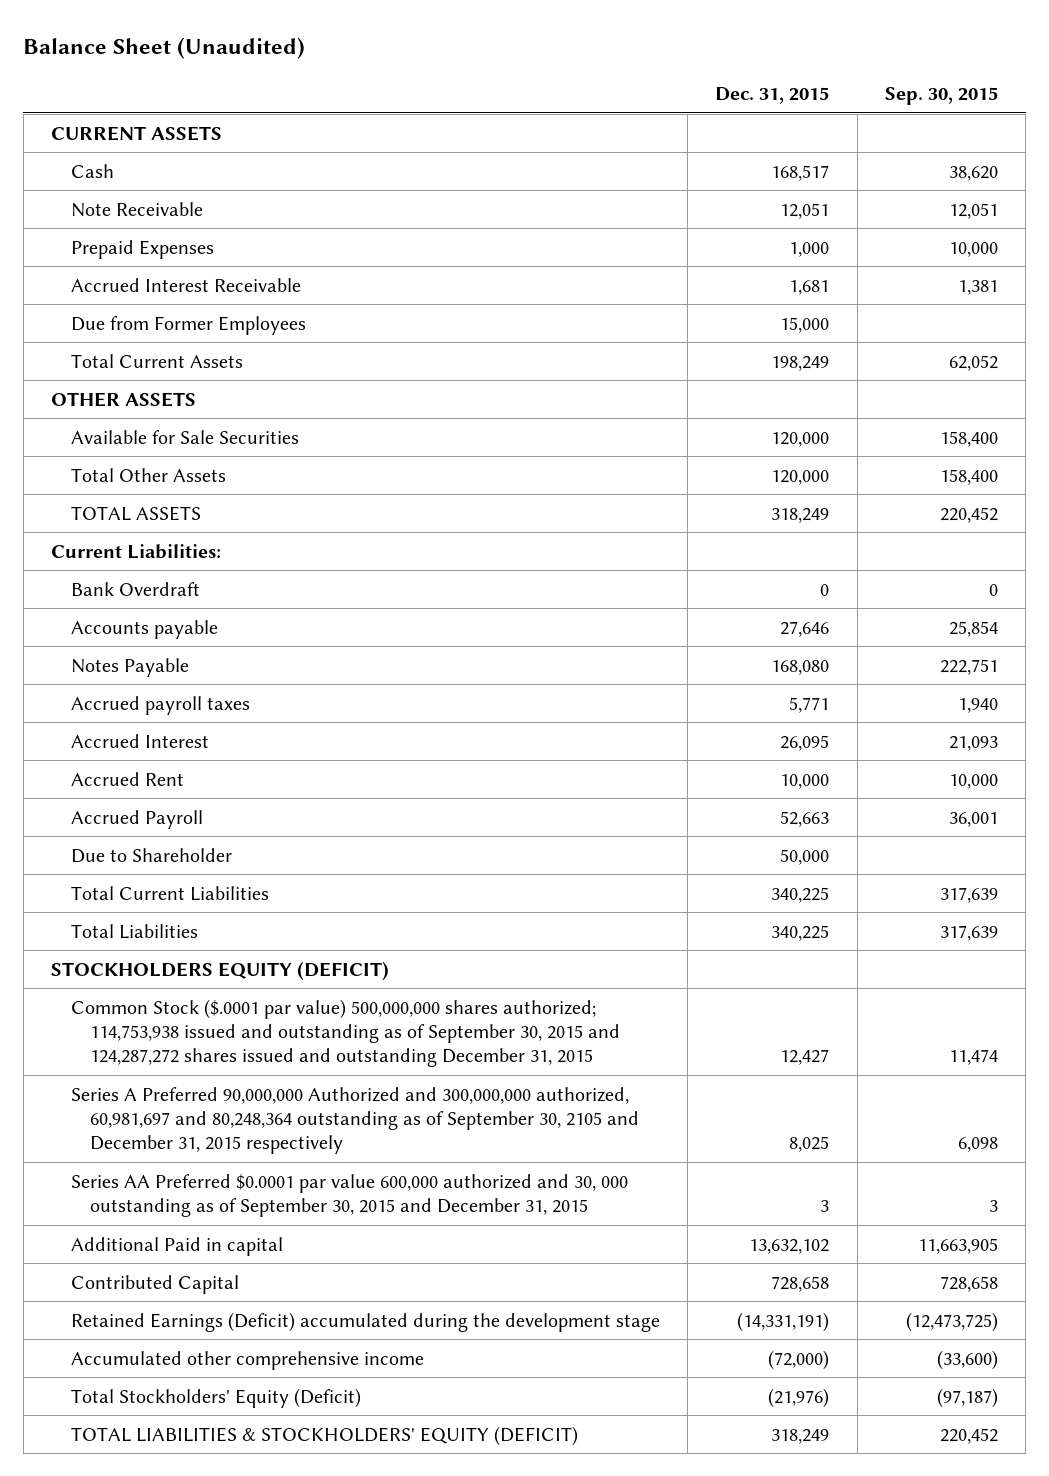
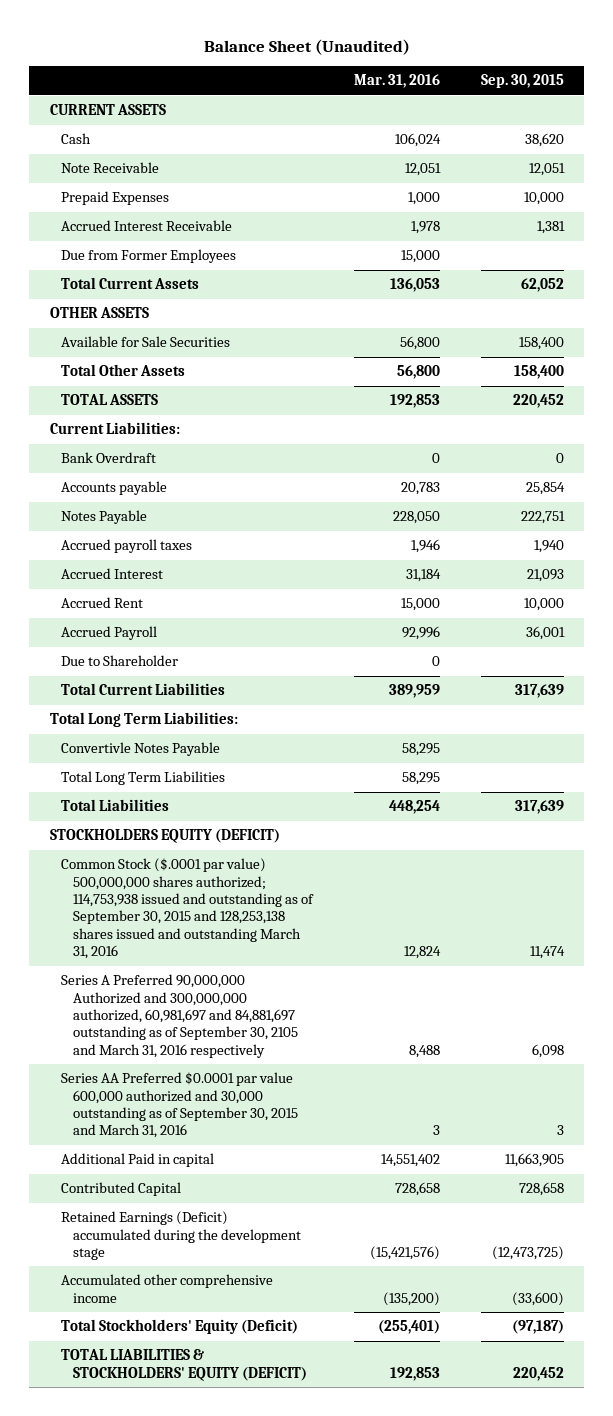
[715,86,830,104] Dec. 31, 2015 -> none
none -> [353,74,440,89] Mar. 31, 2016
none -> [49,712,238,728] Total Long Term Liabilities:
none -> [61,742,221,757] Convertivle Notes Payable
none -> [61,771,226,786] Total Long Term Liabilities
[70,998,621,1067] Common Stock ($.0001 par value) 500,000,000 shares authorized; 114,753,938 issued and outstanding as of September 30, 2015 and 124,287,272 shares issued and outstanding December 31, 2015 -> [61,858,314,960] Common Stock ($.0001 par value) 500,000,000 shares authorized; 114,753,938 issued and outstanding as of September 30, 2015 and 128,253,138 shares issued and outstanding March 31, 2016
[70,1086,640,1154] Series A Preferred 90,000,000 Authorized and 300,000,000 authorized, 60,981,697 and 80,248,364 outstanding as of September 30, 2105 and December 31, 2015 respectively -> [61,974,298,1058] Series A Preferred 90,000,000 Authorized and 300,000,000 authorized, 60,981,697 and 84,881,697 outstanding as of September 30, 2105 and March 31, 2016 respectively
[70,1173,628,1217] Series AA Preferred $0.0001 par value 600,000 authorized and 30, 000 outstanding as of September 30, 2015 and December 31, 2015 -> [61,1072,298,1139] Series AA Preferred $0.0001 par value 600,000 authorized and 30,000 outstanding as of September 30, 2015 and March 31, 2016

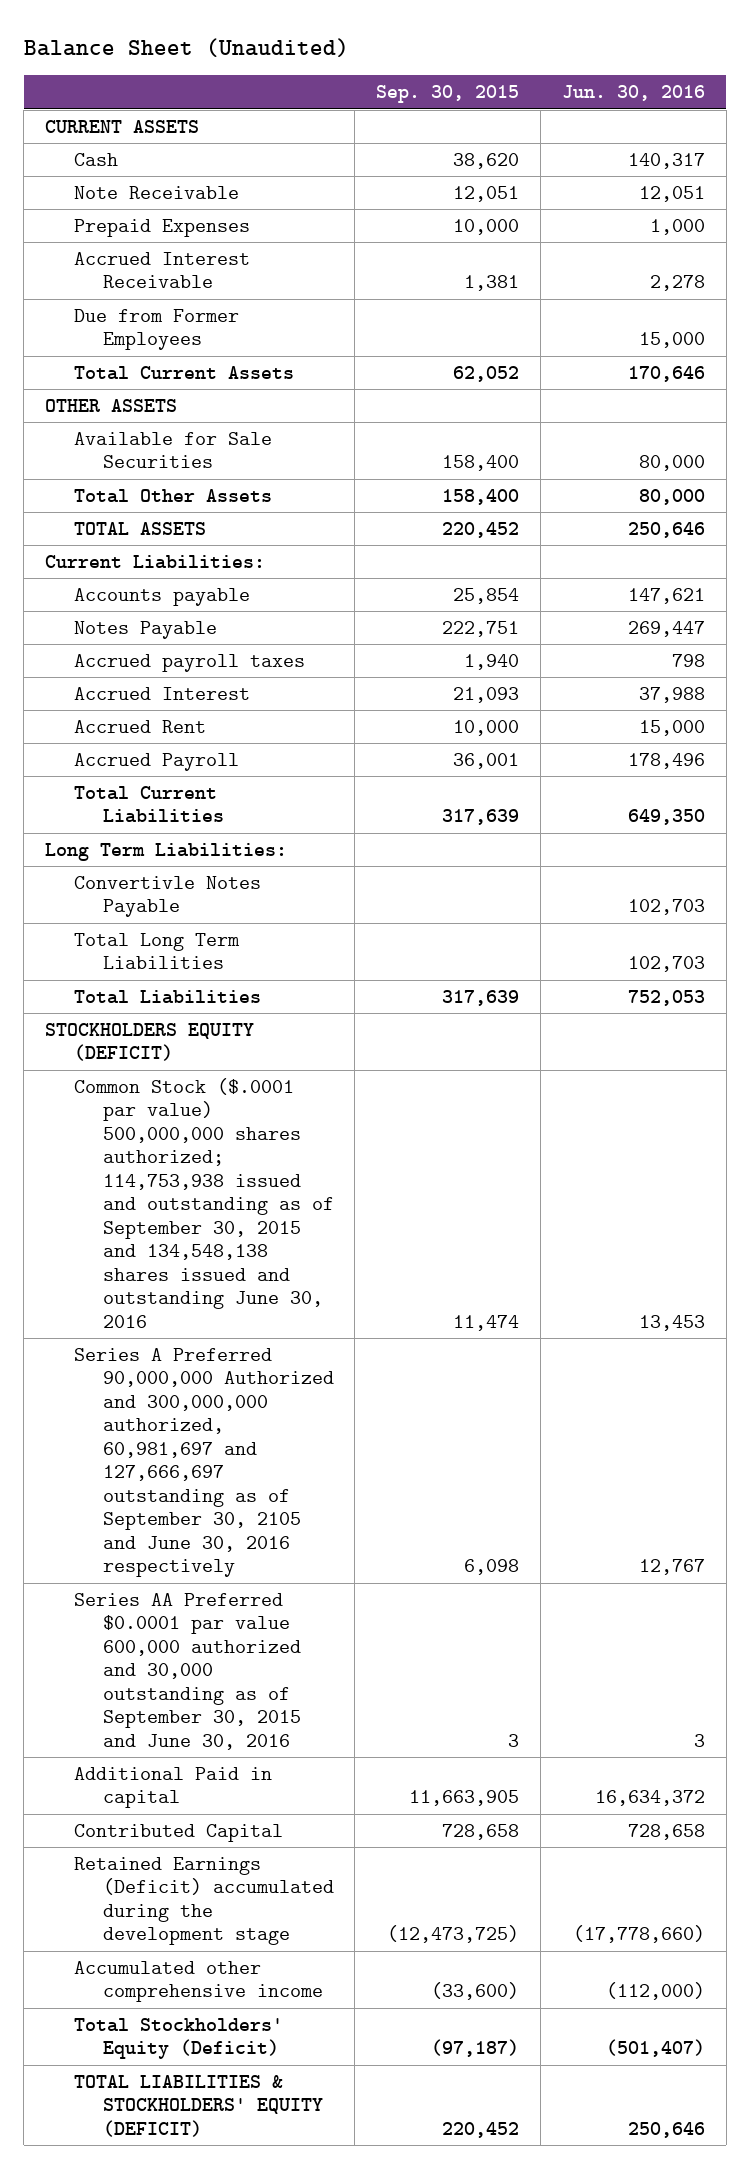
[353,74,440,89] Mar. 31, 2016 -> none
none -> [561,85,705,102] Jun. 30, 2016
[61,452,157,464] Bank Overdraft -> none
[61,655,179,667] Due to Shareholder -> none
[49,712,238,728] Total Long Term Liabilities: -> [44,842,287,861] Long Term Liabilities:
[61,858,314,960] Common Stock ($.0001 par value) 500,000,000 shares authorized; 114,753,938 issued and outstanding as of September 30, 2015 and 128,253,138 shares issued and outstanding March 31, 2016 -> [73,1077,334,1328] Common Stock ($.0001 par value) 500,000,000 shares authorized; 114,753,938 issued and outstanding as of September 30, 2015 and 134,548,138 shares issued and outstanding June 30, 2016
[61,974,298,1058] Series A Preferred 90,000,000 Authorized and 300,000,000 authorized, 60,981,697 and 84,881,697 outstanding as of September 30, 2105 and March 31, 2016 respectively -> [73,1347,334,1578] Series A Preferred 90,000,000 Authorized and 300,000,000 authorized, 60,981,697 and 127,666,697 outstanding as of September 30, 2105 and June 30, 2016 respectively
[61,1072,298,1139] Series AA Preferred $0.0001 par value 600,000 authorized and 30,000 outstanding as of September 30, 2015 and March 31, 2016 -> [73,1592,301,1750] Series AA Preferred $0.0001 par value 600,000 authorized and 30,000 outstanding as of September 30, 2015 and June 30, 2016

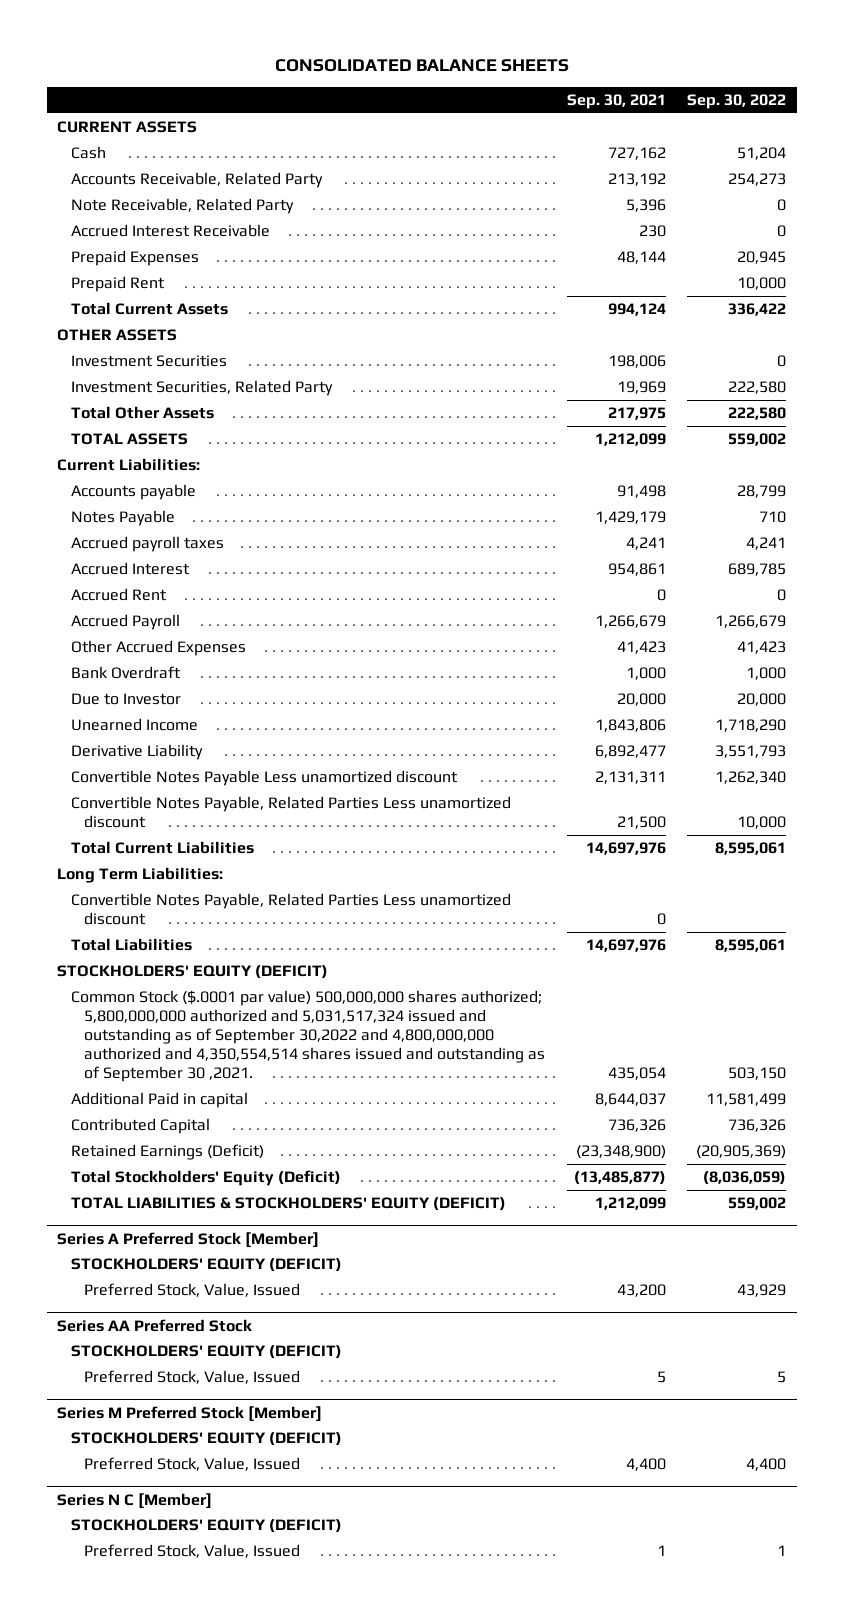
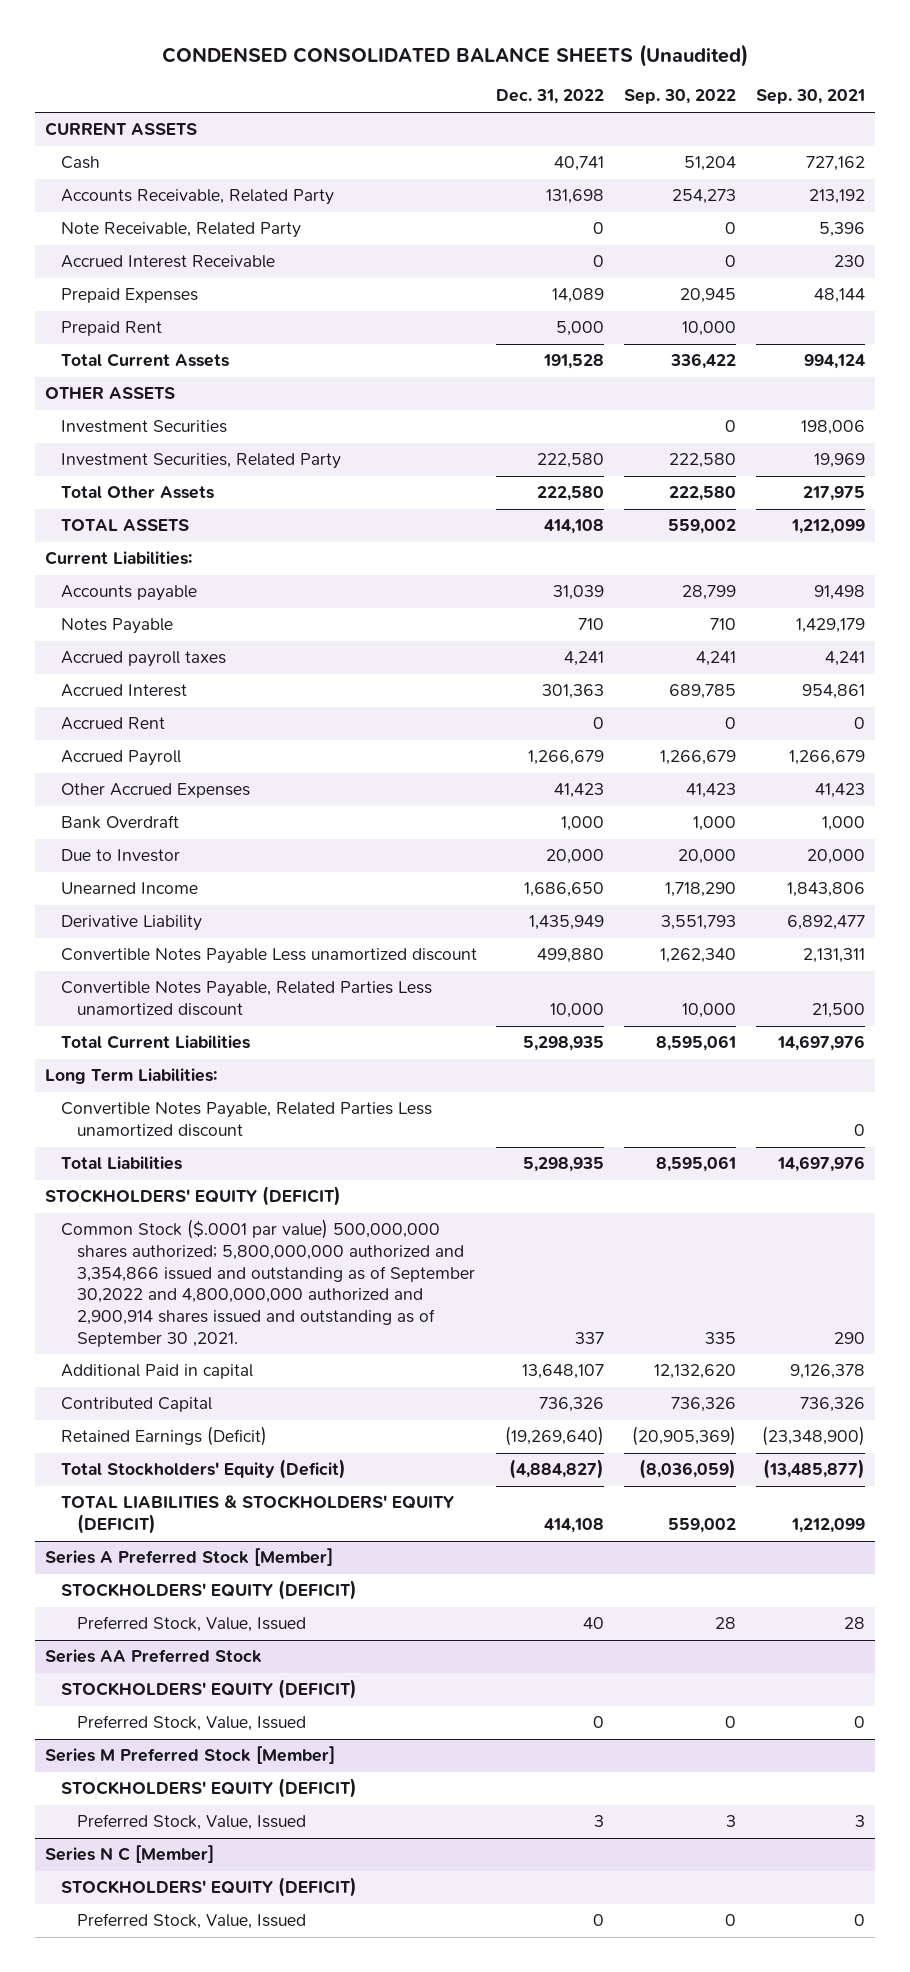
[274,59,569,73] CONSOLIDATED BALANCE SHEETS -> [161,43,748,67] CONDENSED CONSOLIDATED BALANCE SHEETS (Unaudited)
none -> [496,89,605,105] Dec. 31, 2022
[70,990,546,1082] Common Stock ($.0001 par value) 500,000,000 shares authorized; 5,800,000,000 authorized and 5,031,517,324 issued and outstanding as of September 30,2022 and 4,800,000,000 authorized and 4,350,554,514 shares issued and outstanding as of September 30 ,2021. -> [60,1219,475,1347] Common Stock ($.0001 par value) 500,000,000 shares authorized; 5,800,000,000 authorized and 3,354,866 issued and outstanding as of September 30,2022 and 4,800,000,000 authorized and 2,900,914 shares issued and outstanding as of September 30 ,2021.
[607,1066,666,1080] 435,054 -> [833,1331,865,1344] 290
[728,1066,787,1080] 503,150 -> [705,1331,737,1344] 335
[594,1093,666,1107] 8,644,037 -> [789,1364,865,1380] 9,126,378
[706,1093,787,1107] 11,581,499 -> [654,1364,737,1380] 12,132,620
[616,1284,666,1298] 43,200 -> [843,1617,865,1630] 28
[737,1284,787,1298] 43,929 -> [715,1617,737,1630] 28
[656,1371,666,1384] 5 -> [853,1716,865,1729] 0
[777,1371,787,1384] 5 -> [725,1716,737,1729] 0
[625,1458,666,1472] 4,400 -> [854,1815,865,1828] 3
[746,1458,787,1472] 4,400 -> [726,1815,737,1828] 3
[656,1545,666,1557] 1 -> [853,1914,865,1927] 0
[777,1545,787,1557] 1 -> [725,1914,737,1927] 0

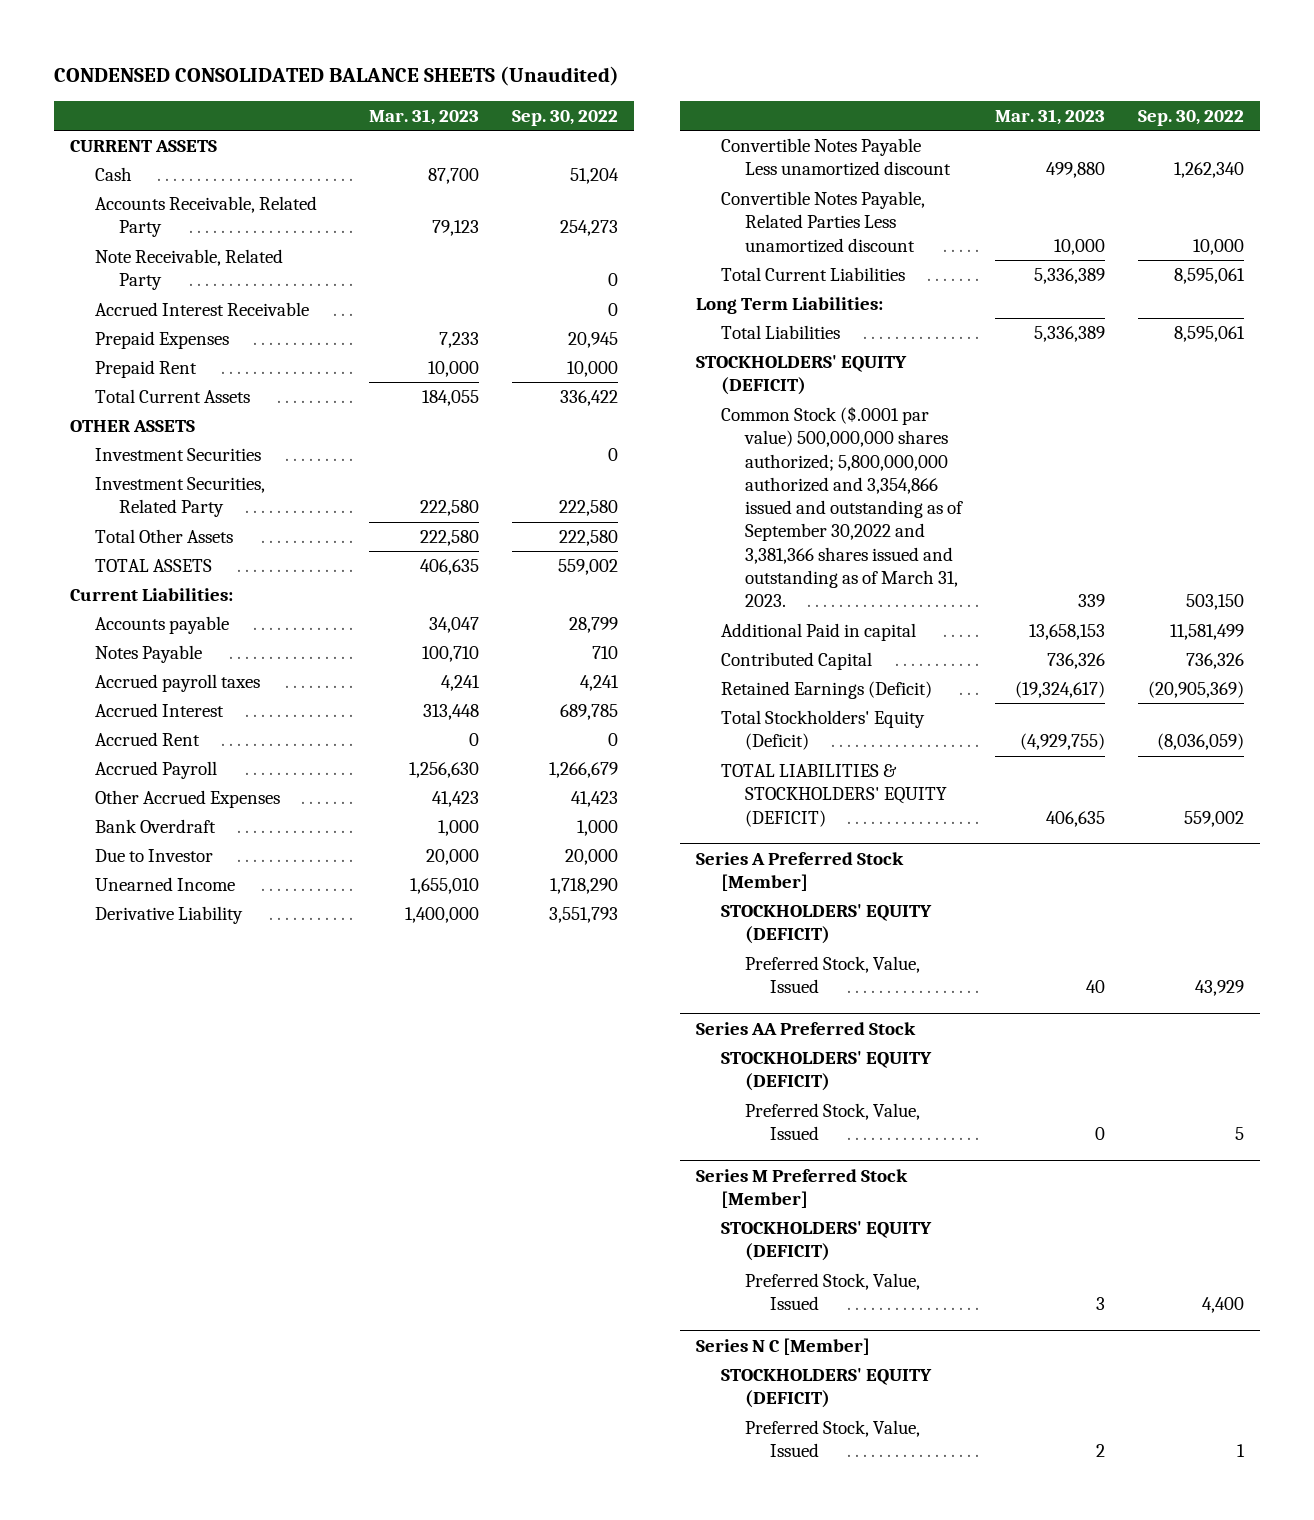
[496,89,605,105] Dec. 31, 2022 -> none
[755,89,865,105] Sep. 30, 2021 -> none
none -> [368,108,479,125] Mar. 31, 2023
[60,1102,432,1138] Convertible Notes Payable, Related Parties Less unamortized discount -> none
[60,1219,475,1347] Common Stock ($.0001 par value) 500,000,000 shares authorized; 5,800,000,000 authorized and 3,354,866 issued and outstanding as of September 30,2022 and 4,800,000,000 authorized and 2,900,914 shares issued and outstanding as of September 30 ,2021. -> [720,405,964,608] Common Stock ($.0001 par value) 500,000,000 shares authorized; 5,800,000,000 authorized and 3,354,866 issued and outstanding as of September 30,2022 and 3,381,366 shares issued and outstanding as of March 31, 2023.
[705,1331,737,1344] 335 -> [1185,594,1244,611] 503,150
[654,1364,737,1380] 12,132,620 -> [1169,623,1244,640] 11,581,499
[715,1617,737,1630] 28 -> [1194,980,1244,997] 43,929
[725,1716,737,1729] 0 -> [1234,1127,1244,1141] 5
[726,1815,737,1828] 3 -> [1201,1297,1244,1314] 4,400
[725,1914,737,1927] 0 -> [1236,1444,1245,1458] 1

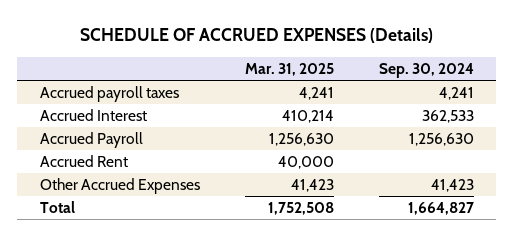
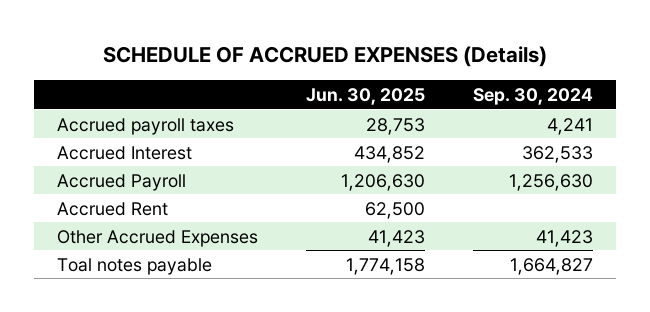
[244,62,334,76] Mar. 31, 2025 -> none
none -> [305,87,425,105] Jun. 30, 2025
[39,201,75,214] Total -> [57,257,213,275] Toal notes payable

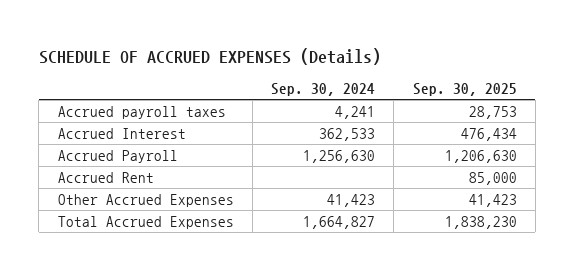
[305,87,425,105] Jun. 30, 2025 -> none
none -> [412,83,517,97] Sep. 30, 2025
[57,257,213,275] Toal notes payable -> [57,215,234,229] Total Accrued Expenses

